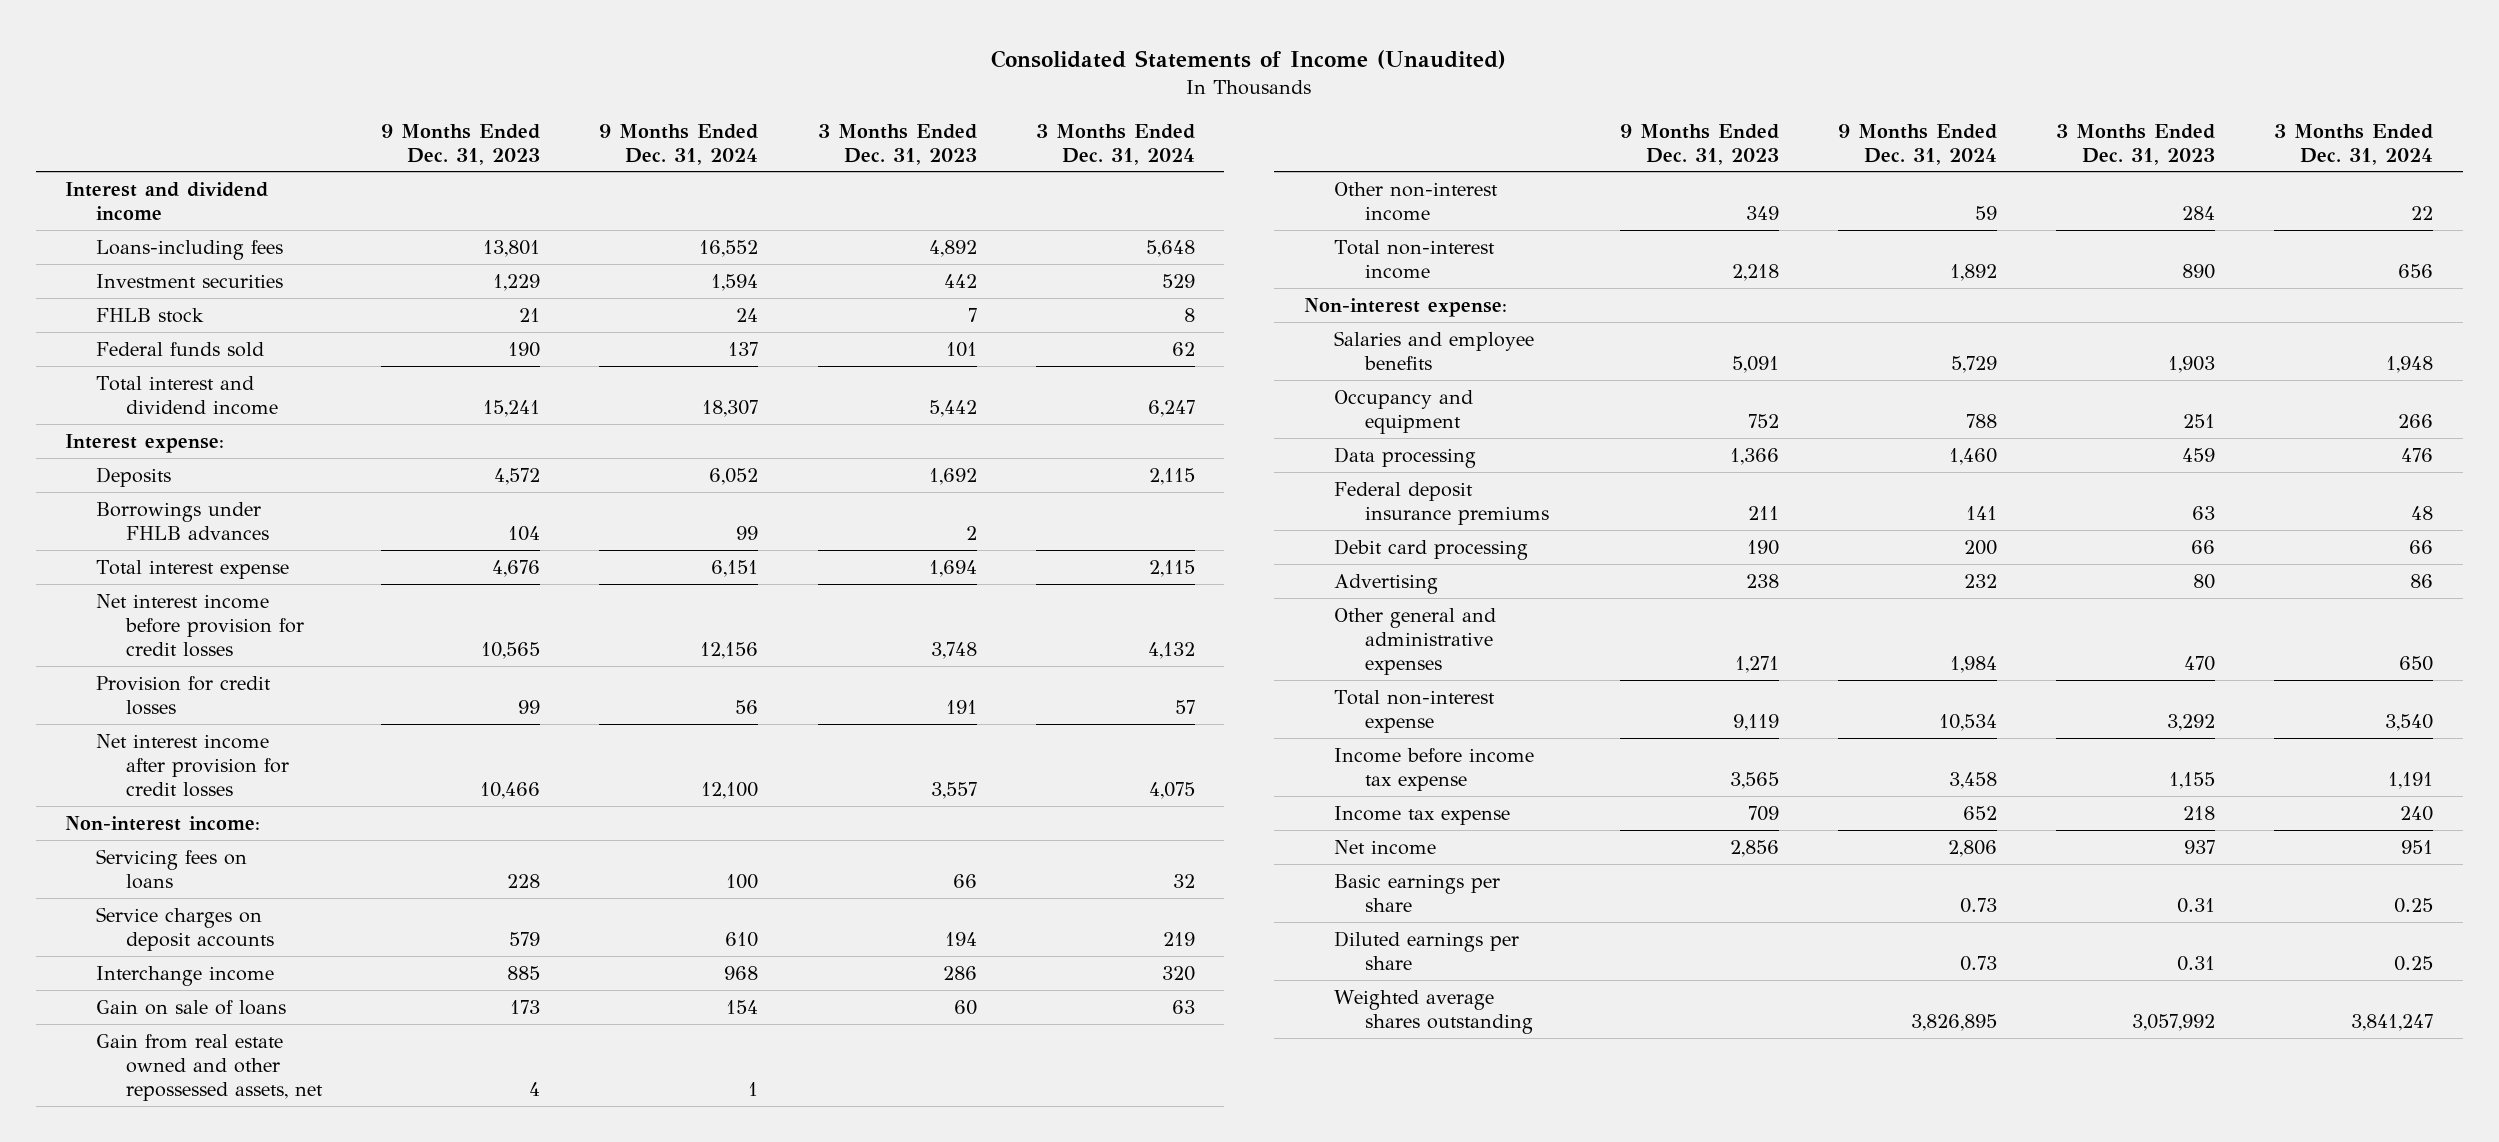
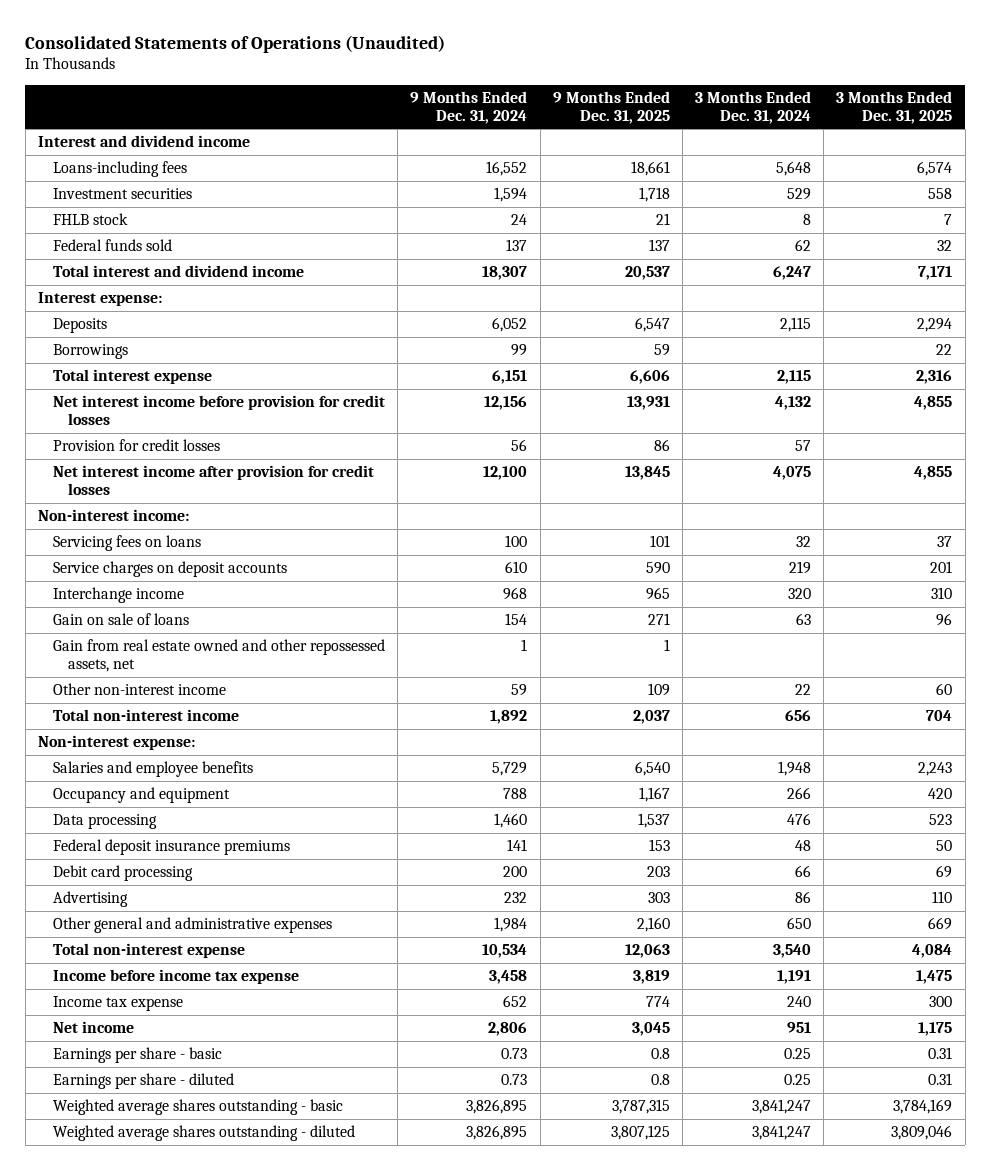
[991,49,1507,69] Consolidated Statements of Income (Unaudited) -> [25,34,446,53] Consolidated Statements of Operations (Unaudited)
[381,123,541,165] 9 Months Ended Dec. 31, 2023 -> none
[817,123,977,165] 3 Months Ended Dec. 31, 2023 -> none
none -> [552,90,670,124] 9 Months Ended Dec. 31, 2025
none -> [836,90,953,124] 3 Months Ended Dec. 31, 2025
[95,501,270,540] Borrowings under FHLB advances -> none
none -> [53,344,129,360] Borrowings
[1334,873,1501,912] Basic earnings per share -> [53,1047,223,1064] Earnings per share - basic
[1334,930,1520,970] Diluted earnings per share -> [53,1073,235,1090] Earnings per share - diluted
none -> [53,1099,344,1116] Weighted average shares outstanding - basic
[1334,989,1533,1034] Weighted average shares outstanding -> [53,1125,356,1142] Weighted average shares outstanding - diluted

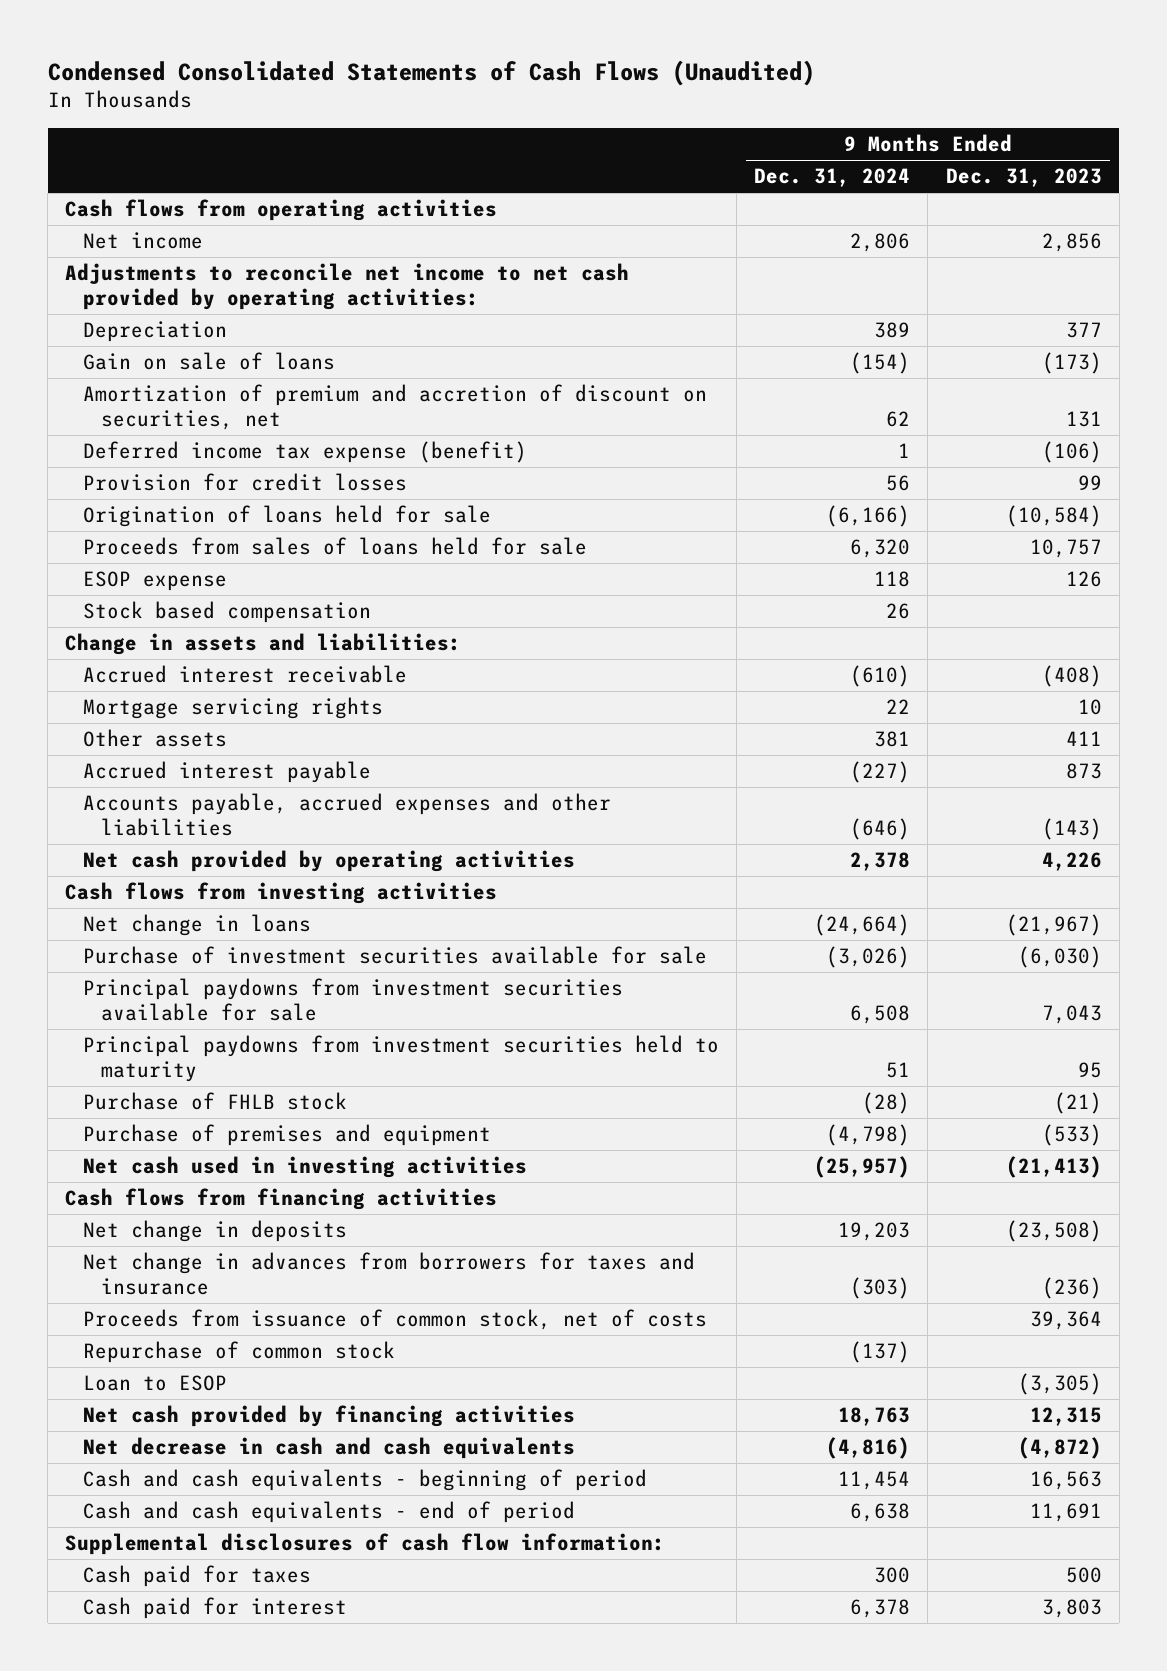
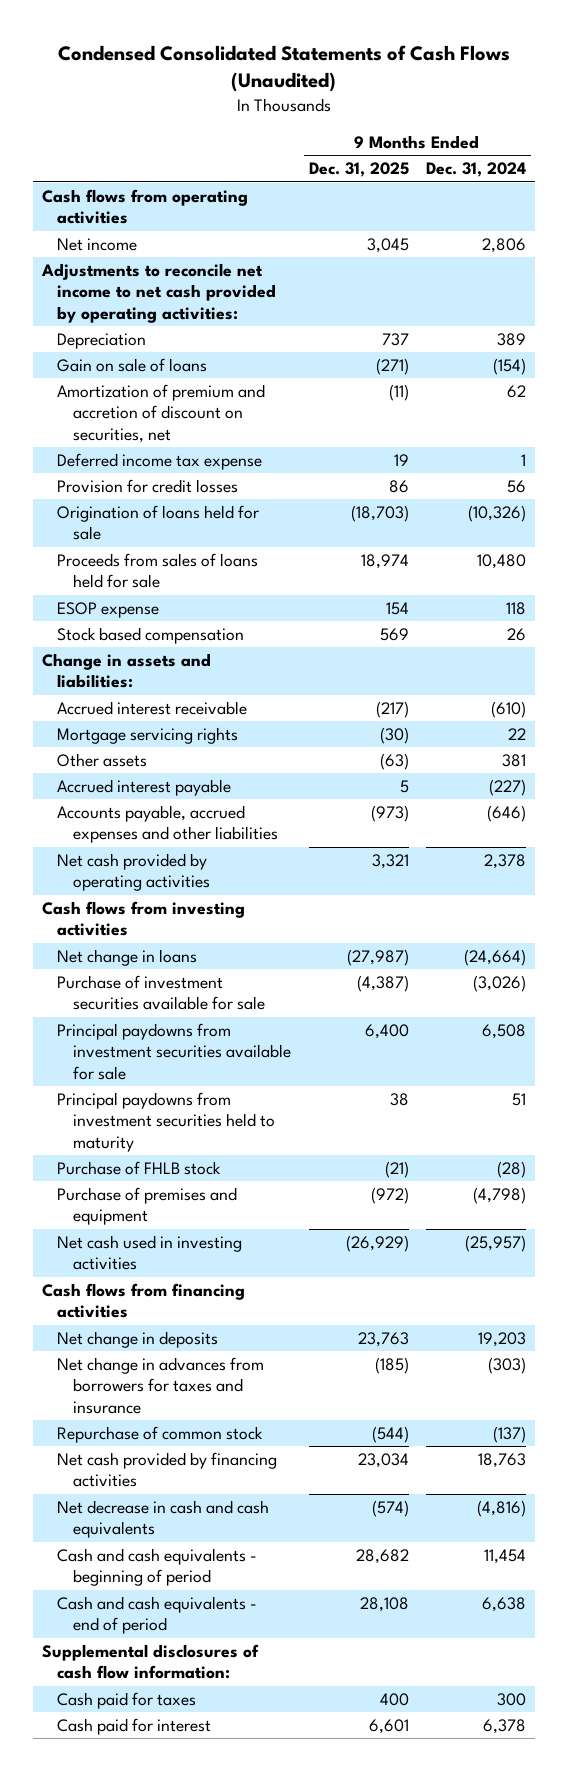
[945,168,1102,188] Dec. 31, 2023 -> none
none -> [308,162,409,178] Dec. 31, 2025
[83,441,528,464] Deferred income tax expense (benefit) -> [57,453,263,471] Deferred income tax expense
[826,505,911,528] (6,166) -> [468,505,527,523] (10,326)
[850,539,911,559] 6,320 -> [477,554,527,570] 10,480
[83,1309,708,1331] Proceeds from issuance of common stock, net of costs -> none
[83,1375,228,1392] Loan to ESOP -> none

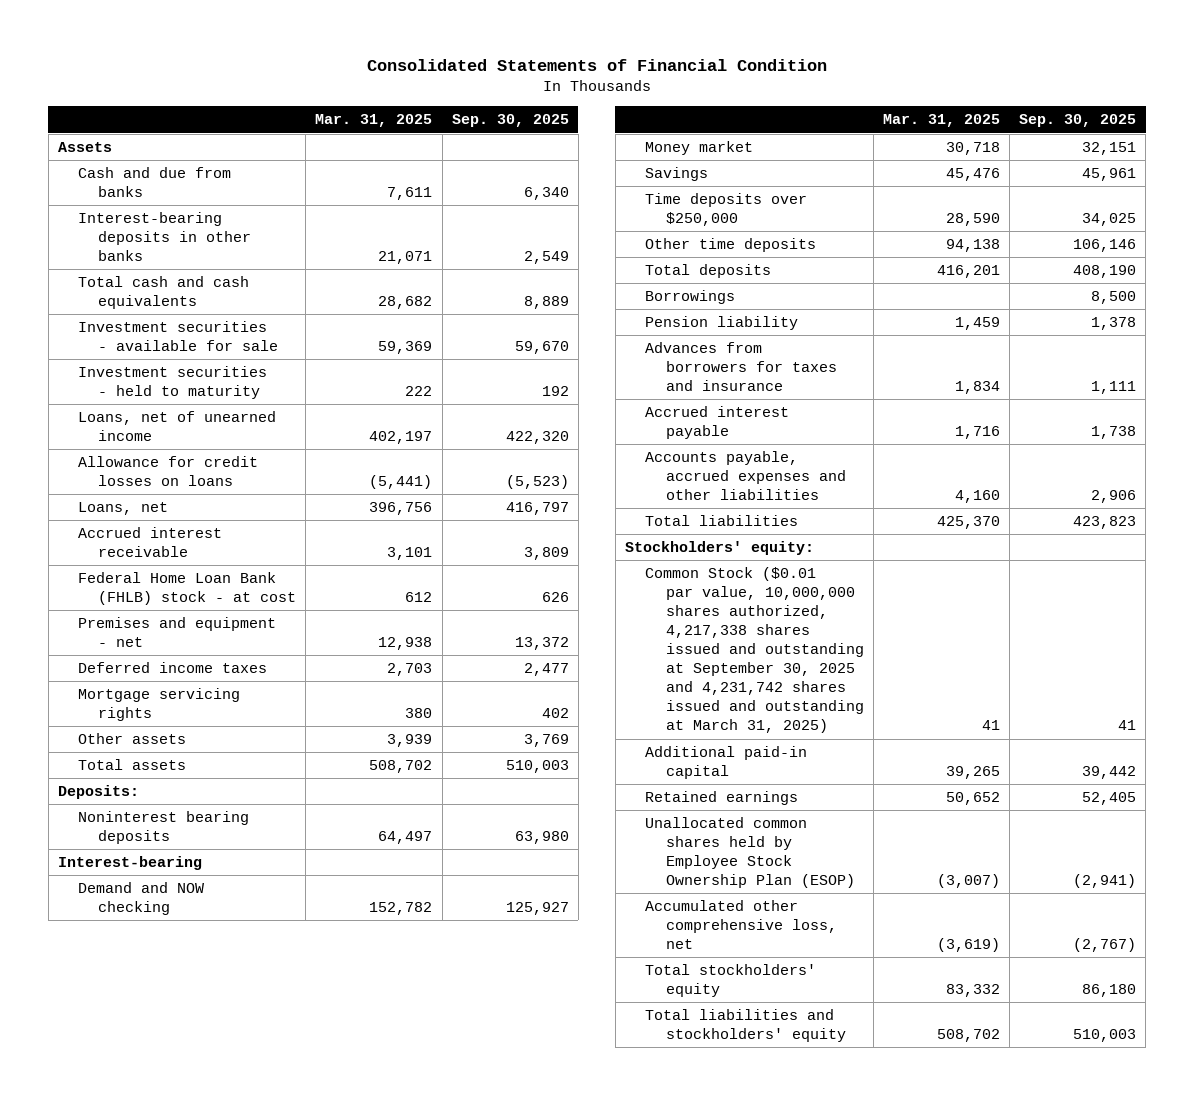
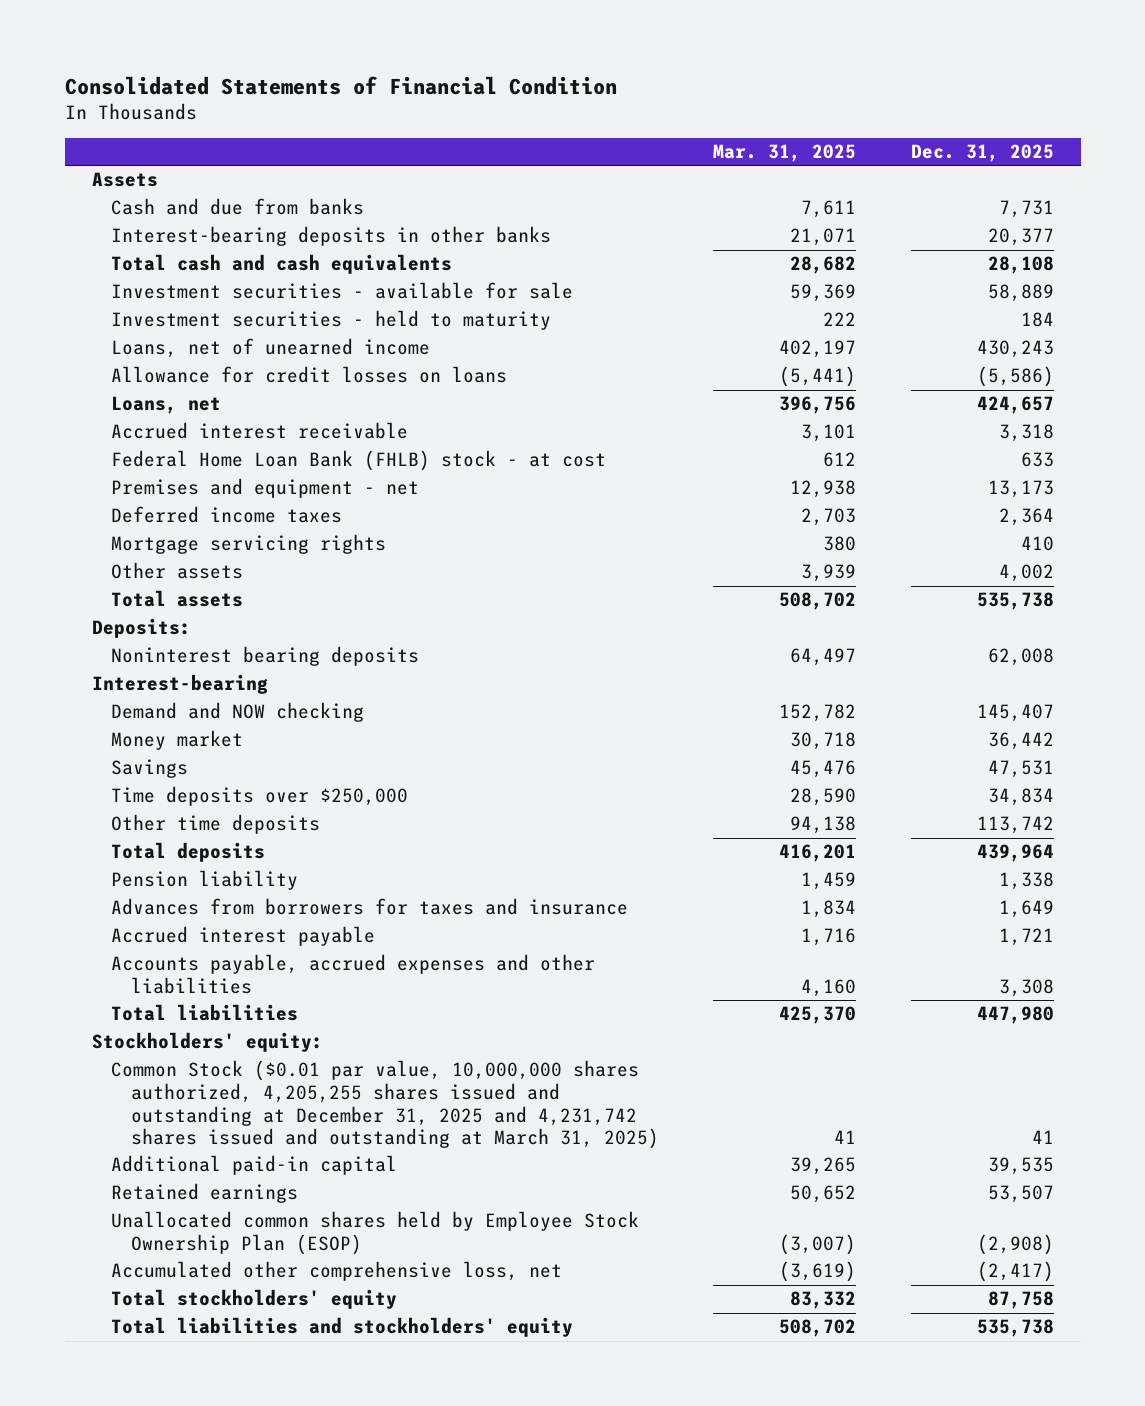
[451,114,569,128] Sep. 30, 2025 -> none
none -> [910,144,1054,163] Dec. 31, 2025
[645,290,736,305] Borrowings -> none
[645,567,864,734] Common Stock ($0.01 par value, 10,000,000 shares authorized, 4,217,338 shares issued and outstanding at September 30, 2025 and 4,231,742 shares issued and outstanding at March 31, 2025) -> [111,1060,659,1150] Common Stock ($0.01 par value, 10,000,000 shares authorized, 4,205,255 shares issued and outstanding at December 31, 2025 and 4,231,742 shares issued and outstanding at March 31, 2025)

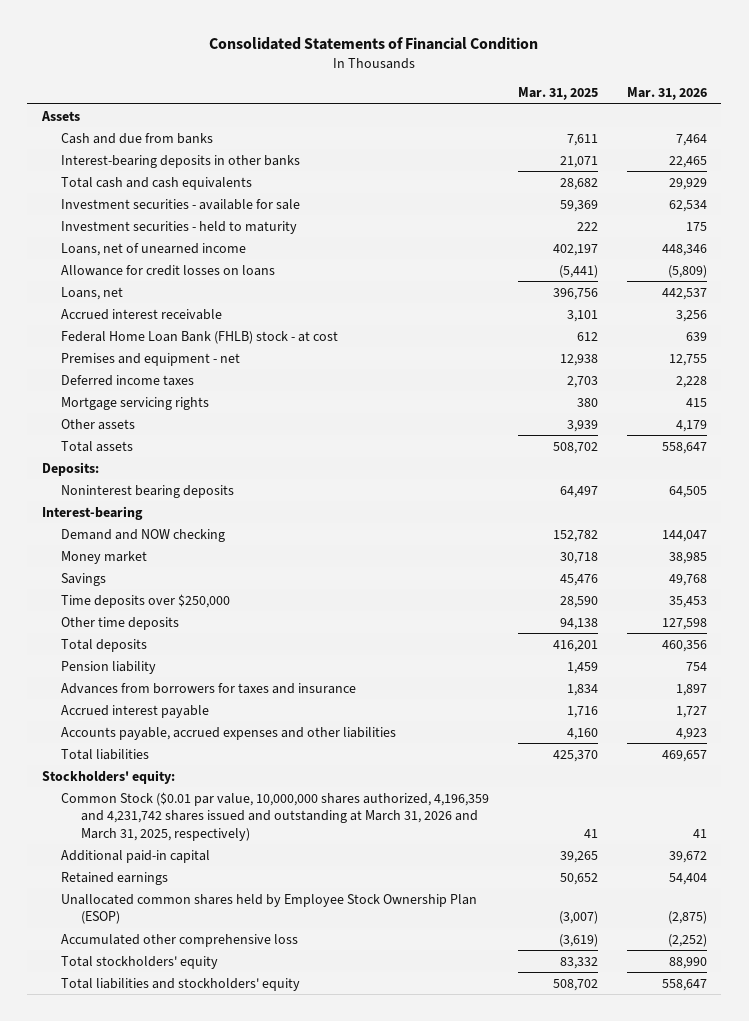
[910,144,1054,163] Dec. 31, 2025 -> none
none -> [627,87,708,101] Mar. 31, 2026
[111,1060,659,1150] Common Stock ($0.01 par value, 10,000,000 shares authorized, 4,205,255 shares issued and outstanding at December 31, 2025 and 4,231,742 shares issued and outstanding at March 31, 2025) -> [61,791,490,841] Common Stock ($0.01 par value, 10,000,000 shares authorized, 4,196,359 and 4,231,742 shares issued and outstanding at March 31, 2026 and March 31, 2025, respectively)
[111,1261,563,1282] Accumulated other comprehensive loss, net -> [61,933,299,947] Accumulated other comprehensive loss

